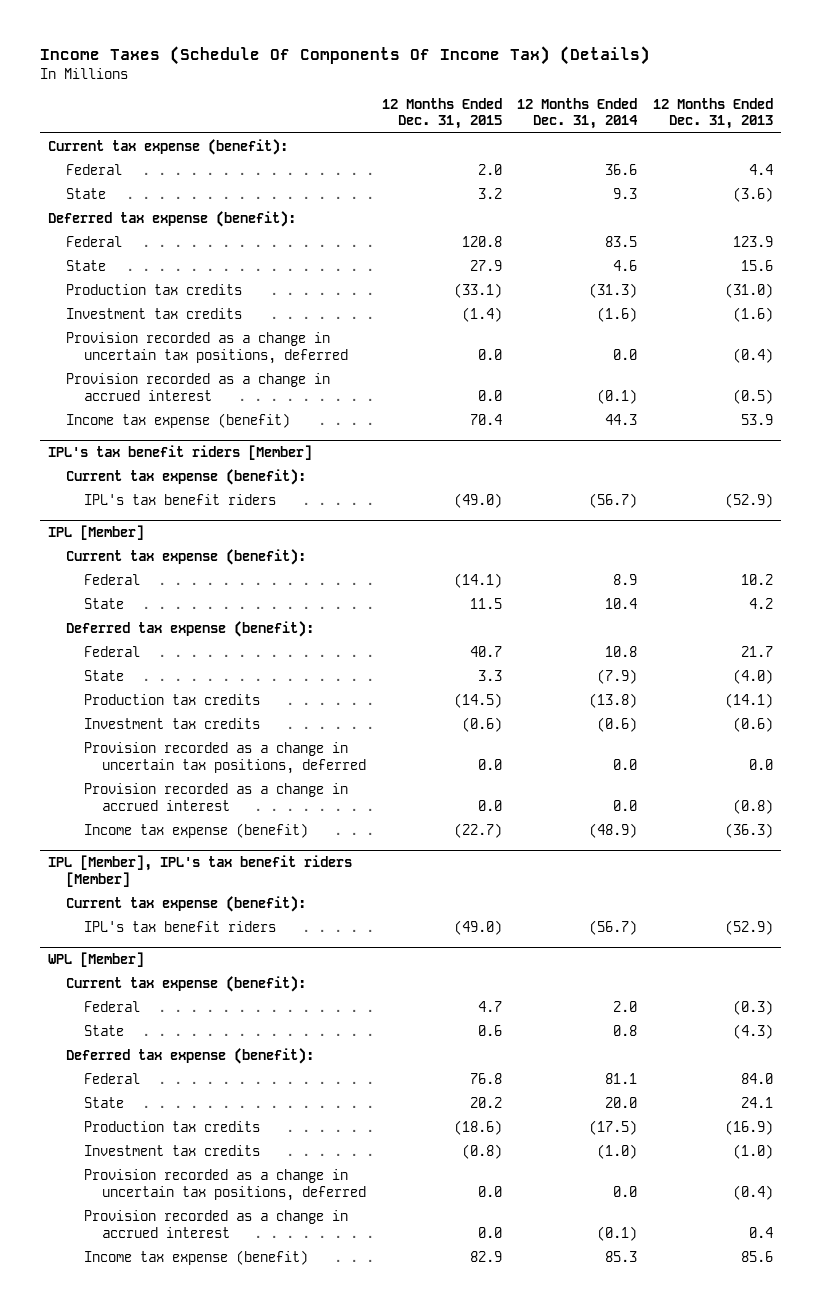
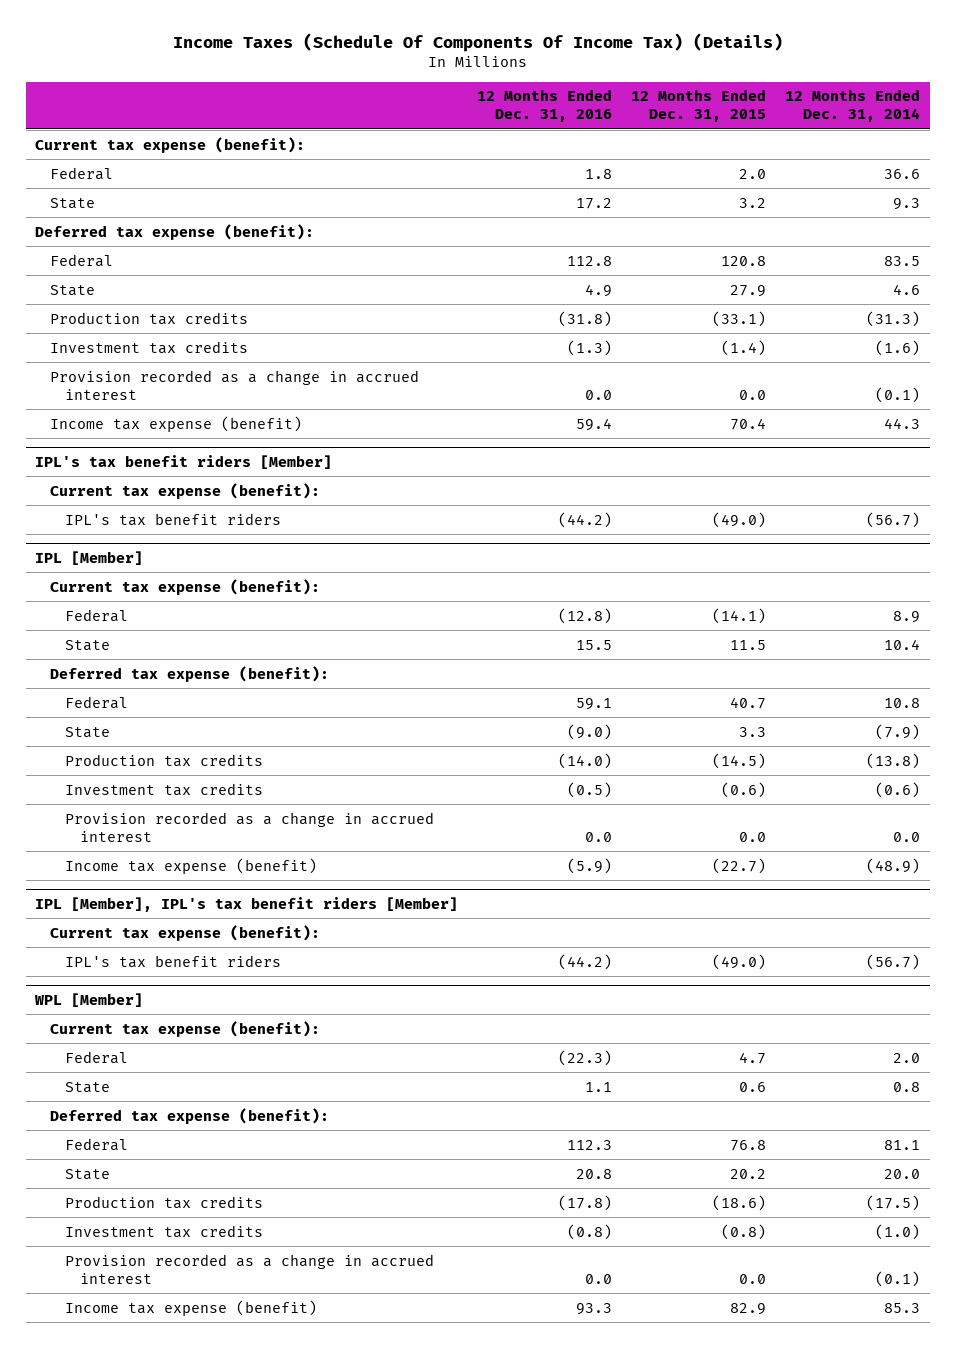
[652,97,773,130] 12 Months Ended Dec. 31, 2013 -> none
none -> [477,89,613,123] 12 Months Ended Dec. 31, 2016
[65,331,348,364] Provision recorded as a change in uncertain tax positions, deferred -> none
[83,741,367,774] Provision recorded as a change in uncertain tax positions, deferred -> none
[83,1168,367,1201] Provision recorded as a change in uncertain tax positions, deferred -> none

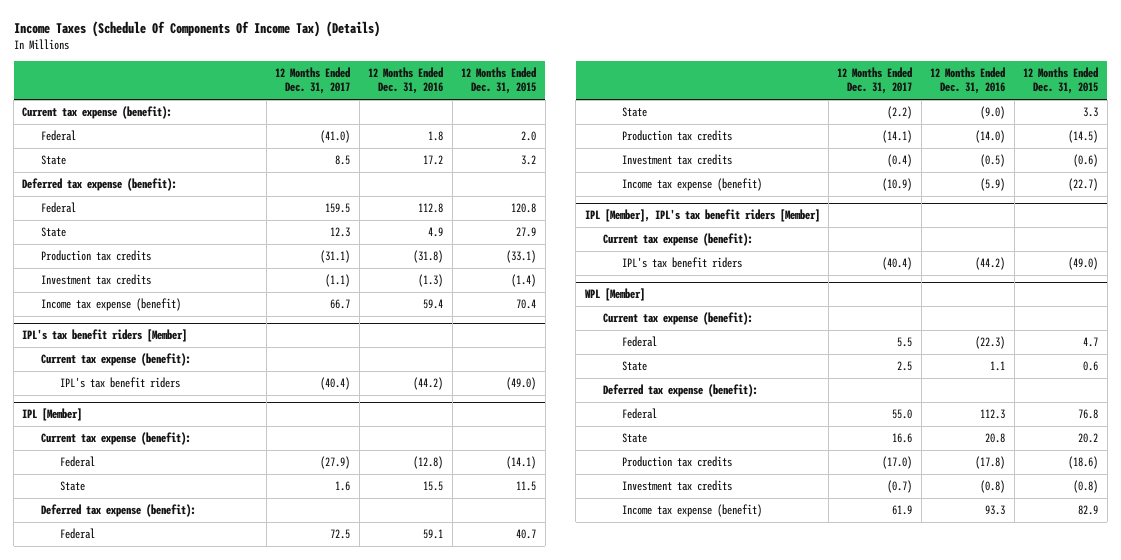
[785,89,921,123] 12 Months Ended Dec. 31, 2014 -> none
none -> [275,67,351,95] 12 Months Ended Dec. 31, 2017
[49,369,419,400] Provision recorded as a change in accrued interest -> none
[64,811,434,842] Provision recorded as a change in accrued interest -> none
[64,1253,434,1284] Provision recorded as a change in accrued interest -> none

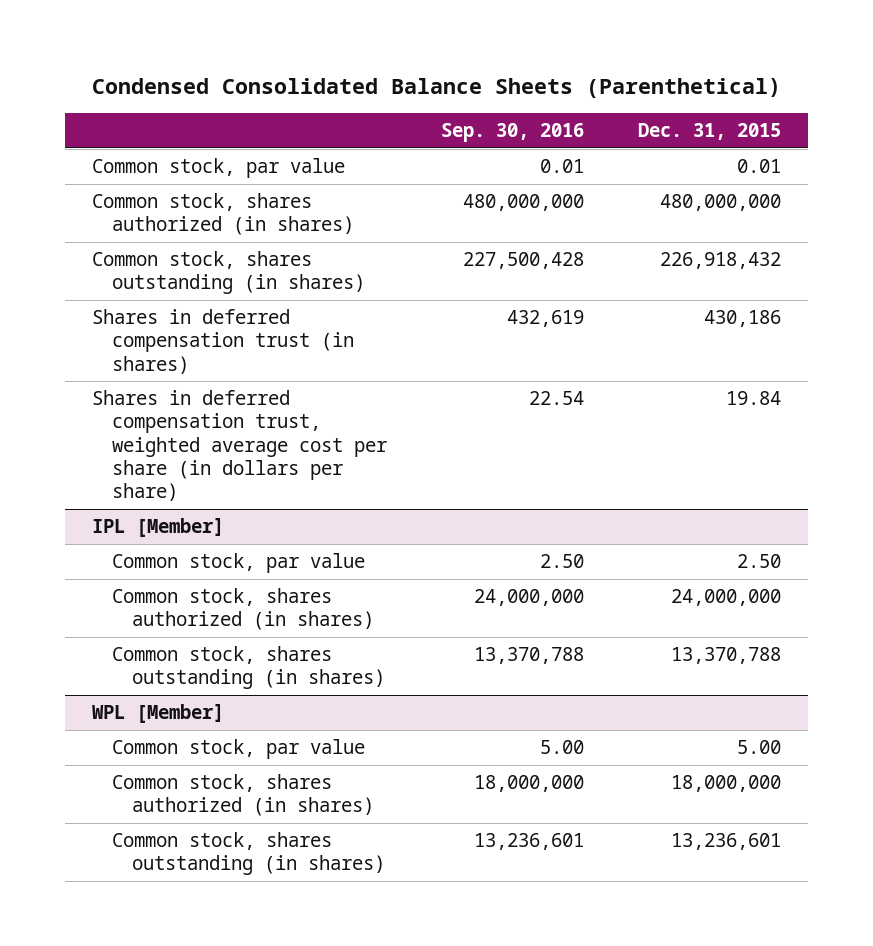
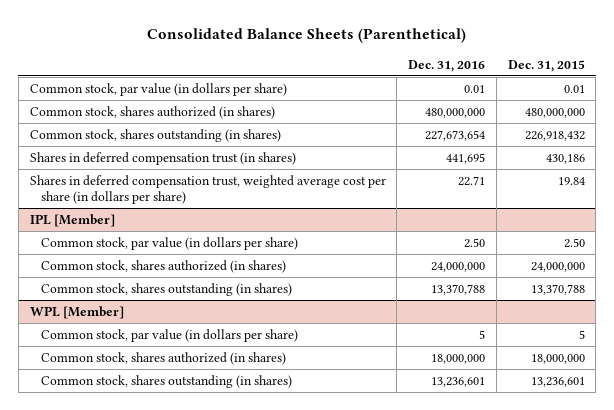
[91,78,781,99] Condensed Consolidated Balance Sheets (Parenthetical) -> [147,28,467,44] Consolidated Balance Sheets (Parenthetical)
[440,123,584,143] Sep. 30, 2016 -> none
none -> [408,59,486,72] Dec. 31, 2016
[92,158,346,179] Common stock, par value -> [29,83,287,97] Common stock, par value (in dollars per share)
[111,553,365,574] Common stock, par value -> [40,237,298,251] Common stock, par value (in dollars per share)
[111,739,365,760] Common stock, par value -> [40,329,298,343] Common stock, par value (in dollars per share)
[736,740,781,755] 5.00 -> [578,330,585,340] 5

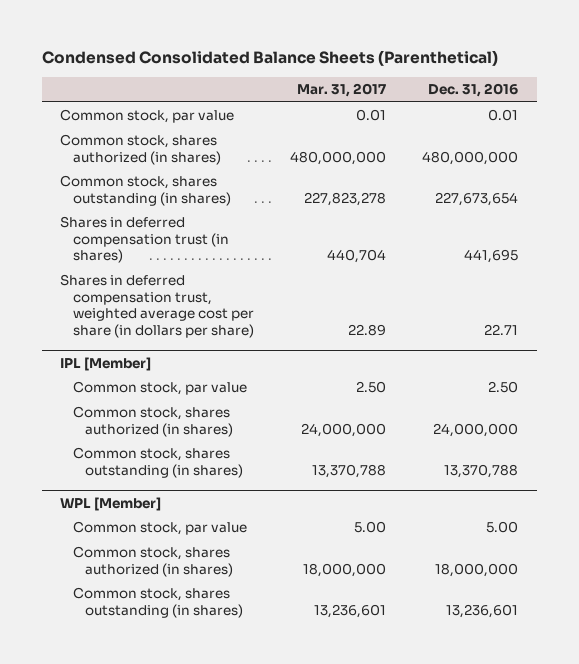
[147,28,467,44] Consolidated Balance Sheets (Parenthetical) -> [42,50,499,67] Condensed Consolidated Balance Sheets (Parenthetical)
[507,59,585,72] Dec. 31, 2015 -> none
none -> [297,83,387,98] Mar. 31, 2017
[29,83,287,97] Common stock, par value (in dollars per share) -> [60,109,235,124] Common stock, par value
[40,237,298,251] Common stock, par value (in dollars per share) -> [72,381,247,396] Common stock, par value
[40,329,298,343] Common stock, par value (in dollars per share) -> [72,521,247,536] Common stock, par value
[479,330,486,340] 5 -> [486,521,519,534] 5.00

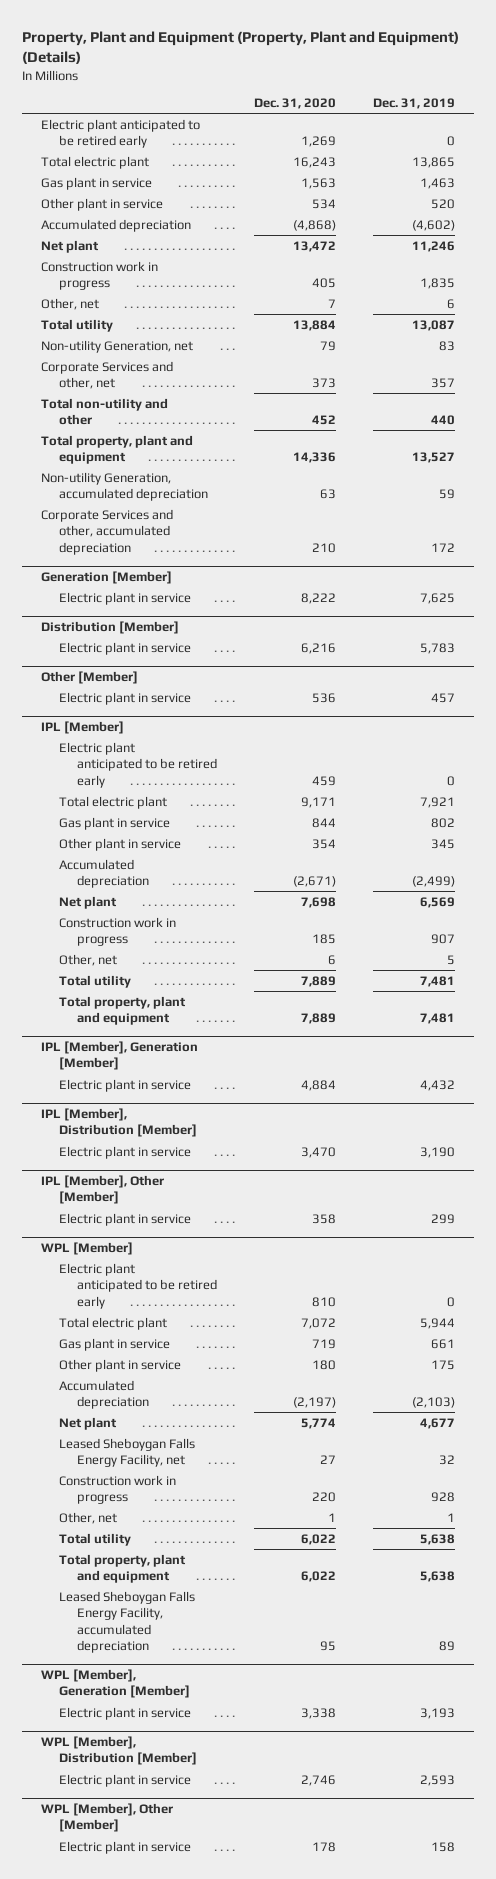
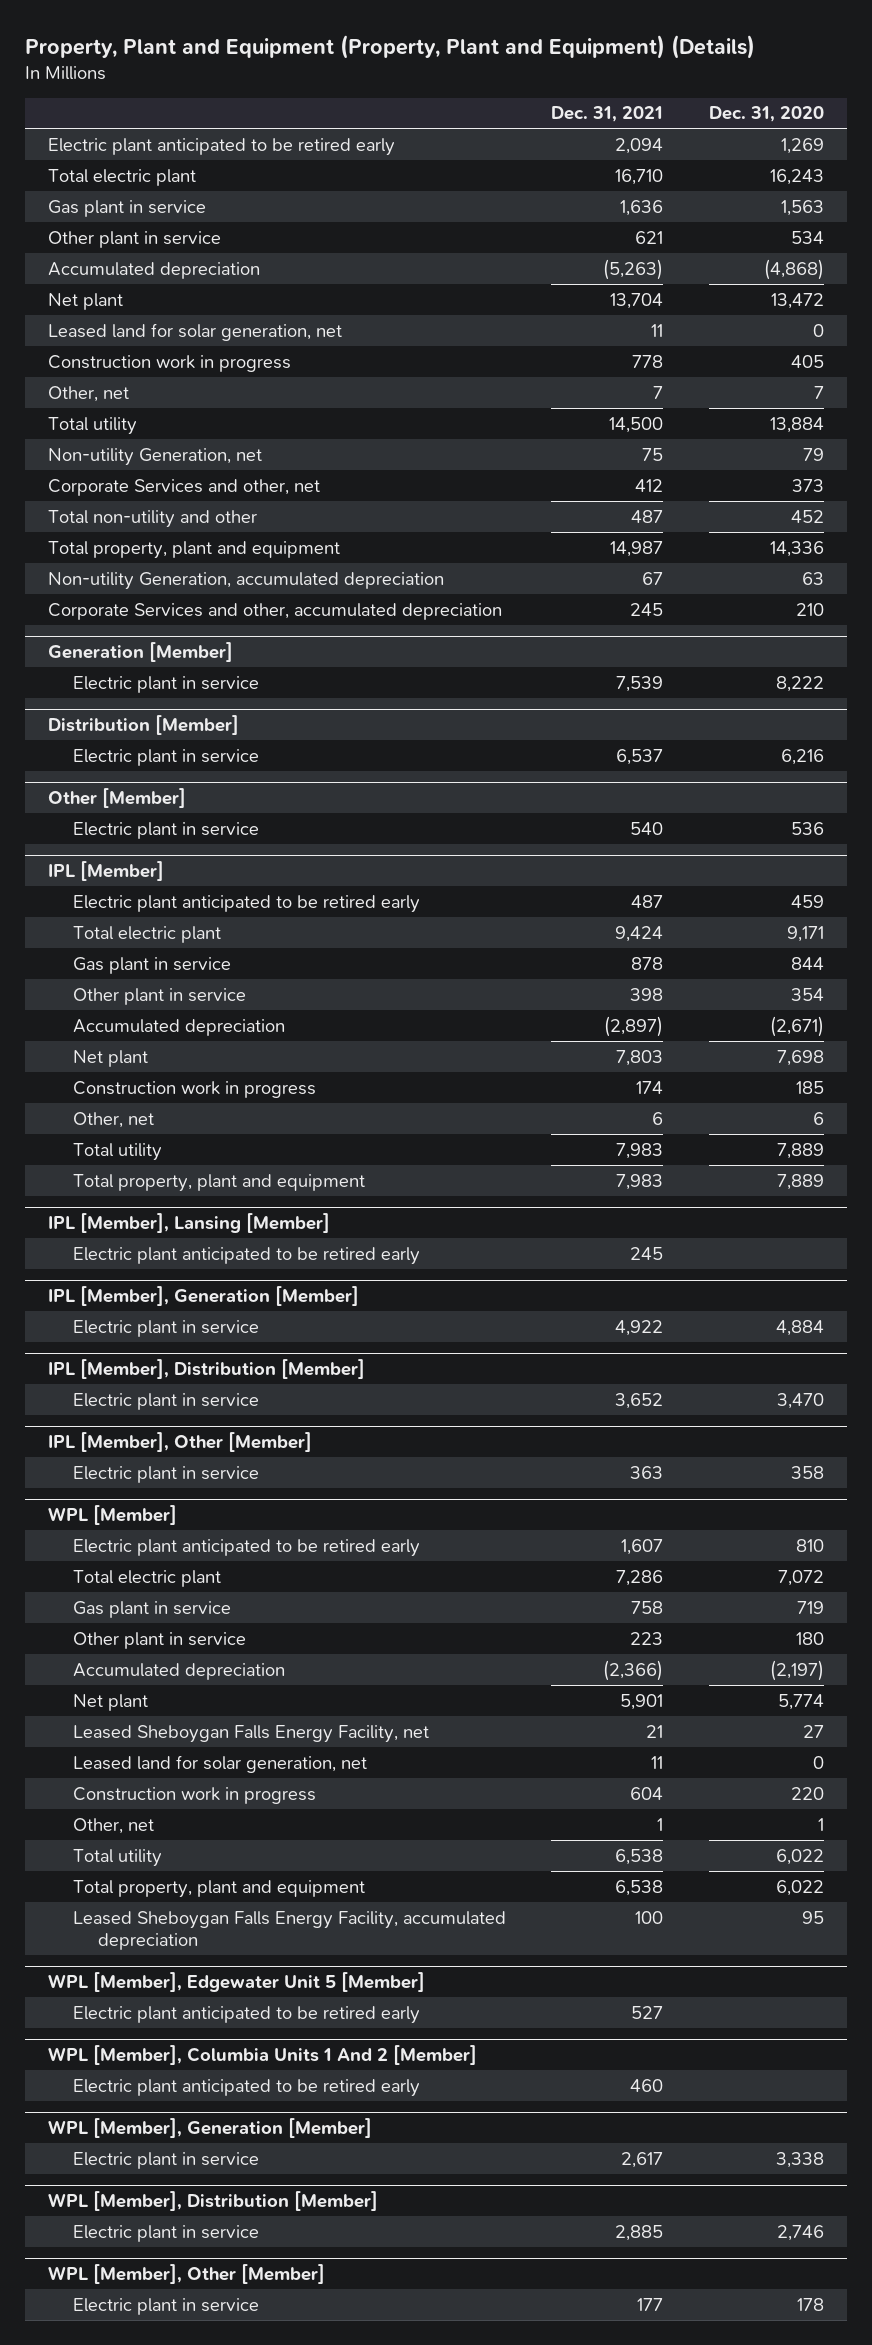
[373,98,456,110] Dec. 31, 2019 -> none
none -> [551,106,664,123] Dec. 31, 2021
none -> [47,322,342,341] Leased land for solar generation, net
none -> [47,1213,330,1234] IPL [Member], Lansing [Member]
none -> [72,1246,420,1265] Electric plant anticipated to be retired early
none -> [72,1754,367,1773] Leased land for solar generation, net
none -> [47,1972,425,1993] WPL [Member], Edgewater Unit 5 [Member]
none -> [72,2005,420,2024] Electric plant anticipated to be retired early
none -> [47,2045,477,2066] WPL [Member], Columbia Units 1 And 2 [Member]
none -> [72,2078,420,2097] Electric plant anticipated to be retired early

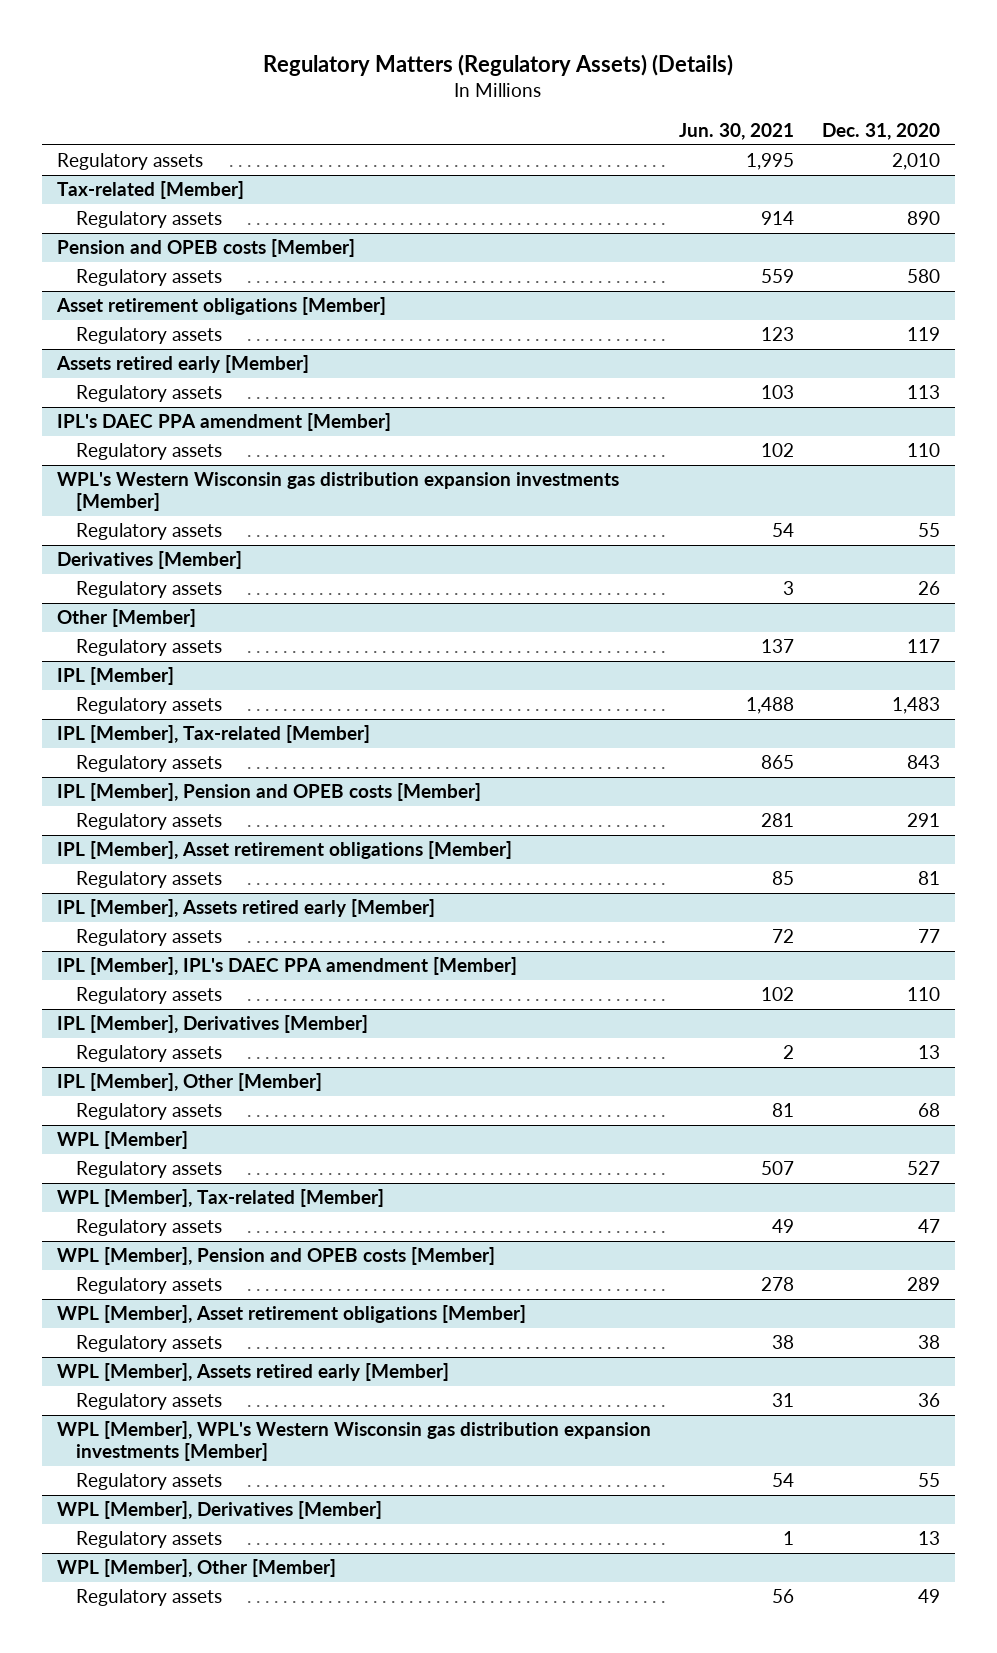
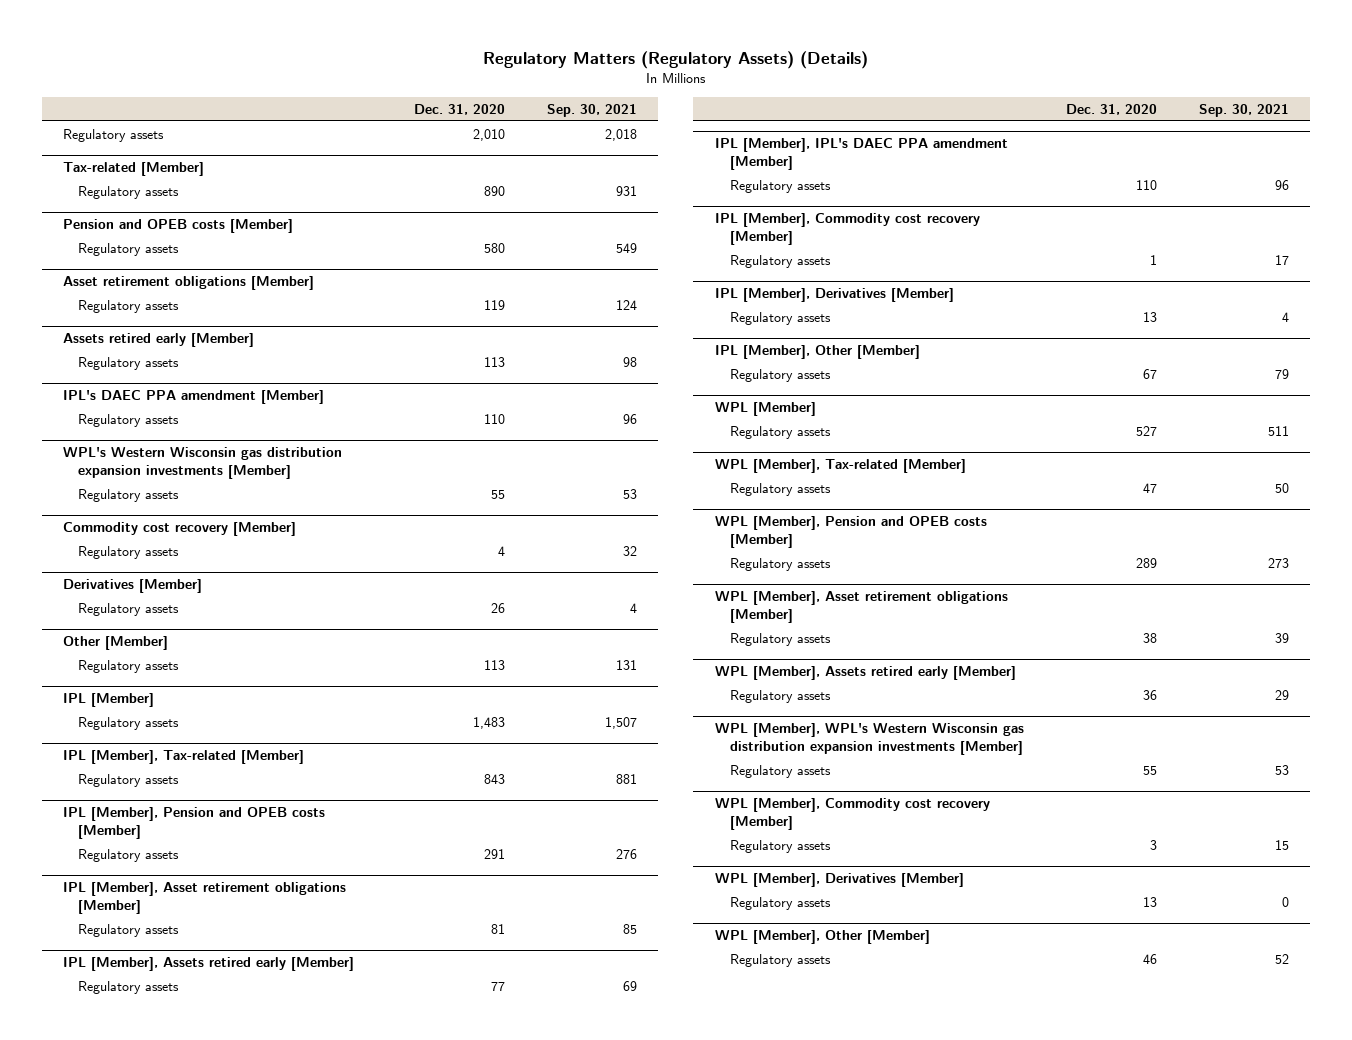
[678,123,794,141] Jun. 30, 2021 -> none
none -> [546,103,637,117] Sep. 30, 2021
none -> [62,521,296,536] Commodity cost recovery [Member]
none -> [77,545,179,559] Regulatory assets
[907,639,941,654] 117 -> [483,659,505,670] 113
none -> [714,212,980,245] IPL [Member], Commodity cost recovery [Member]
none -> [729,254,831,268] Regulatory assets
[918,1103,941,1118] 68 -> [1142,368,1157,379] 67
none -> [714,797,990,830] WPL [Member], Commodity cost recovery [Member]
none -> [729,839,831,853] Regulatory assets
[918,1589,941,1604] 49 -> [1142,953,1157,964] 46

